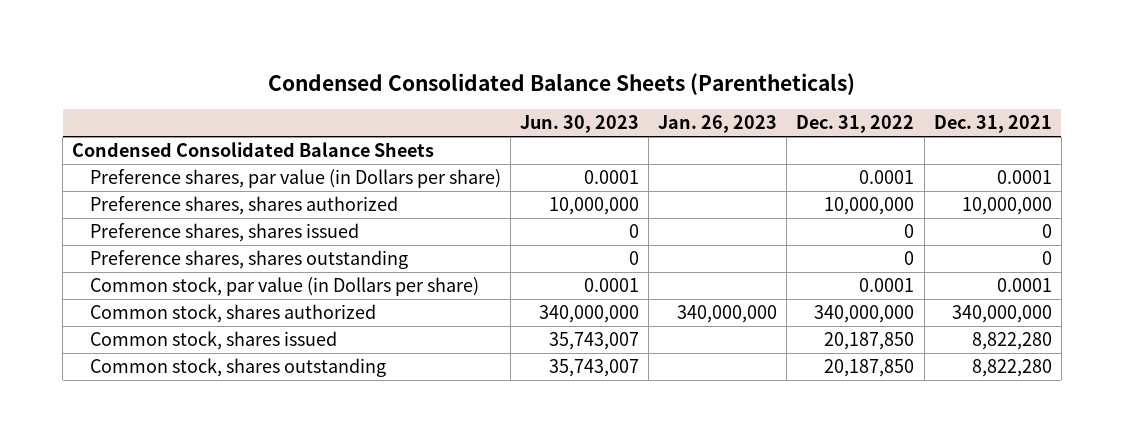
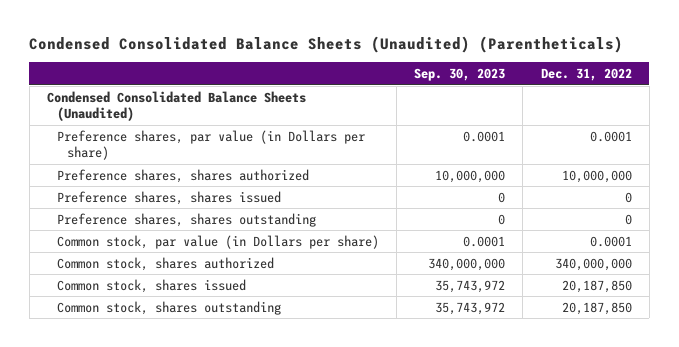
[268,72,856,95] Condensed Consolidated Balance Sheets (Parentheticals) -> [29,36,624,54] Condensed Consolidated Balance Sheets (Unaudited) (Parentheticals)
[519,115,639,134] Jun. 30, 2023 -> none
[658,115,778,134] Jan. 26, 2023 -> none
[933,115,1052,134] Dec. 31, 2021 -> none
none -> [414,67,506,81] Sep. 30, 2023
[72,142,435,158] Condensed Consolidated Balance Sheets -> [46,90,306,122] Condensed Consolidated Balance Sheets (Unaudited)

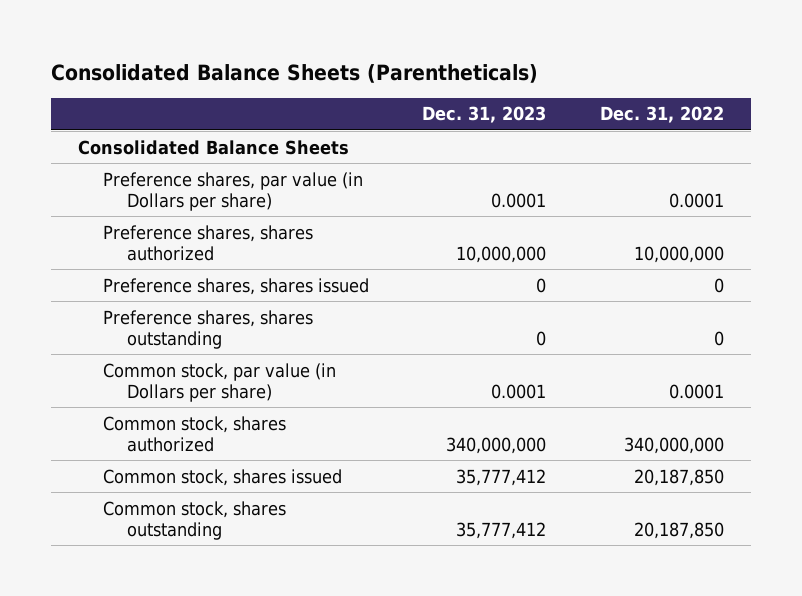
[29,36,624,54] Condensed Consolidated Balance Sheets (Unaudited) (Parentheticals) -> [51,63,539,83] Consolidated Balance Sheets (Parentheticals)
[414,67,506,81] Sep. 30, 2023 -> none
none -> [422,106,547,124] Dec. 31, 2023
[46,90,306,122] Condensed Consolidated Balance Sheets (Unaudited) -> [78,139,350,155] Consolidated Balance Sheets

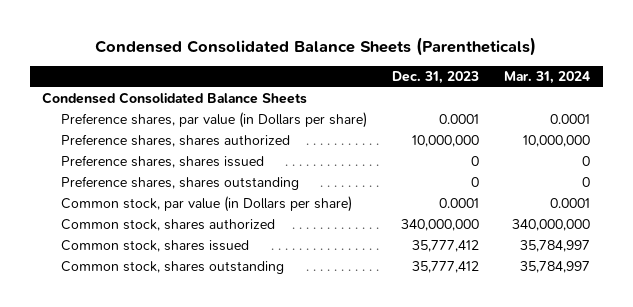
[51,63,539,83] Consolidated Balance Sheets (Parentheticals) -> [95,36,537,56] Condensed Consolidated Balance Sheets (Parentheticals)
[600,106,725,124] Dec. 31, 2022 -> none
none -> [504,71,591,85] Mar. 31, 2024
[78,139,350,155] Consolidated Balance Sheets -> [42,92,308,105] Condensed Consolidated Balance Sheets

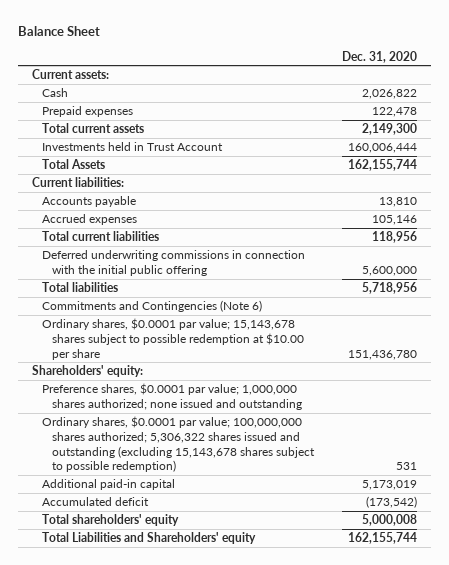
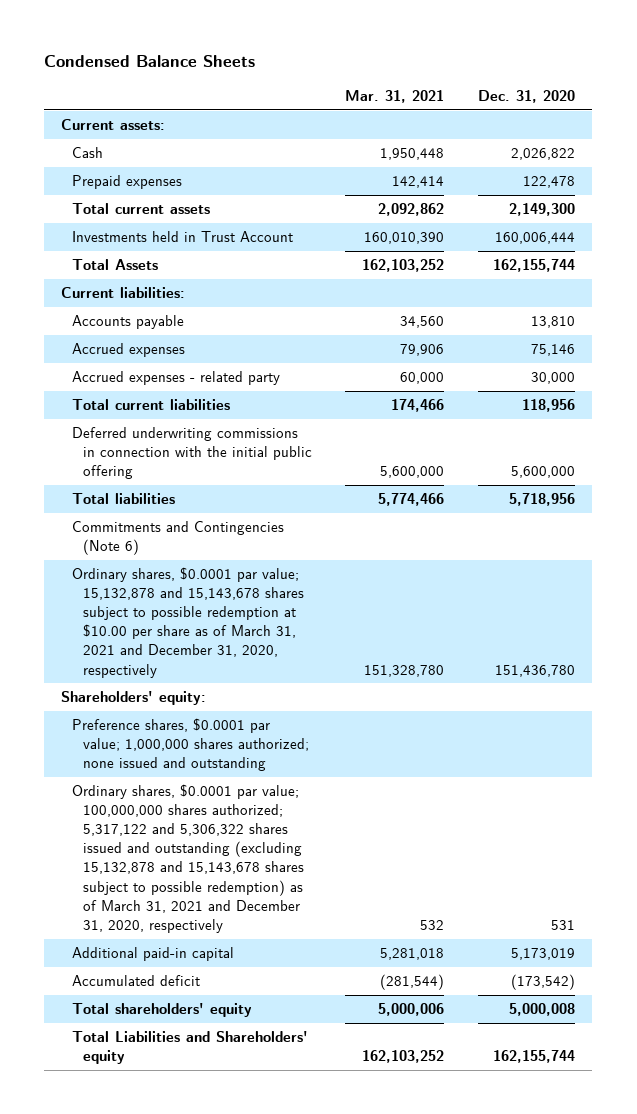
[18,26,101,37] Balance Sheet -> [44,55,256,68] Condensed Balance Sheets
none -> [345,90,445,104] Mar. 31, 2021
[371,215,417,226] 105,146 -> [531,344,576,357] 75,146
none -> [71,371,280,386] Accrued expenses - related party
[42,318,305,360] Ordinary shares, $0.0001 par value; 15,143,678 shares subject to possible redemption at $10.00 per share -> [71,567,304,678] Ordinary shares, $0.0001 par value; 15,132,878 and 15,143,678 shares subject to possible redemption at $10.00 per share as of March 31, 2021 and December 31, 2020, respectively
[42,416,316,473] Ordinary shares, $0.0001 par value; 100,000,000 shares authorized; 5,306,322 shares issued and outstanding (excluding 15,143,678 shares subject to possible redemption) -> [71,784,304,933] Ordinary shares, $0.0001 par value; 100,000,000 shares authorized; 5,317,122 and 5,306,322 shares issued and outstanding (excluding 15,132,878 and 15,143,678 shares subject to possible redemption) as of March 31, 2021 and December 31, 2020, respectively

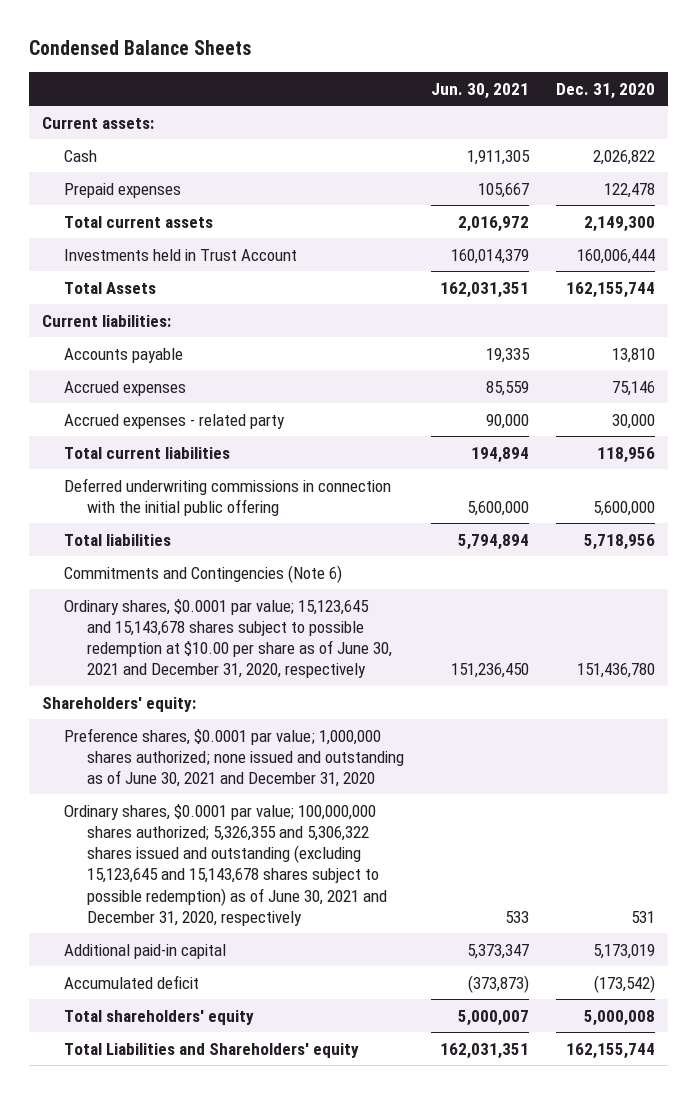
[345,90,445,104] Mar. 31, 2021 -> none
none -> [430,82,529,99] Jun. 30, 2021
[71,567,304,678] Ordinary shares, $0.0001 par value; 15,132,878 and 15,143,678 shares subject to possible redemption at $10.00 per share as of March 31, 2021 and December 31, 2020, respectively -> [64,598,392,679] Ordinary shares, $0.0001 par value; 15,123,645 and 15,143,678 shares subject to possible redemption at $10.00 per share as of June 30, 2021 and December 31, 2020, respectively
[71,718,309,772] Preference shares, $0.0001 par value; 1,000,000 shares authorized; none issued and outstanding -> [64,727,404,788] Preference shares, $0.0001 par value; 1,000,000 shares authorized; none issued and outstanding as of June 30, 2021 and December 31, 2020
[71,784,304,933] Ordinary shares, $0.0001 par value; 100,000,000 shares authorized; 5,317,122 and 5,306,322 shares issued and outstanding (excluding 15,132,878 and 15,143,678 shares subject to possible redemption) as of March 31, 2021 and December 31, 2020, respectively -> [64,803,387,926] Ordinary shares, $0.0001 par value; 100,000,000 shares authorized; 5,326,355 and 5,306,322 shares issued and outstanding (excluding 15,123,645 and 15,143,678 shares subject to possible redemption) as of June 30, 2021 and December 31, 2020, respectively

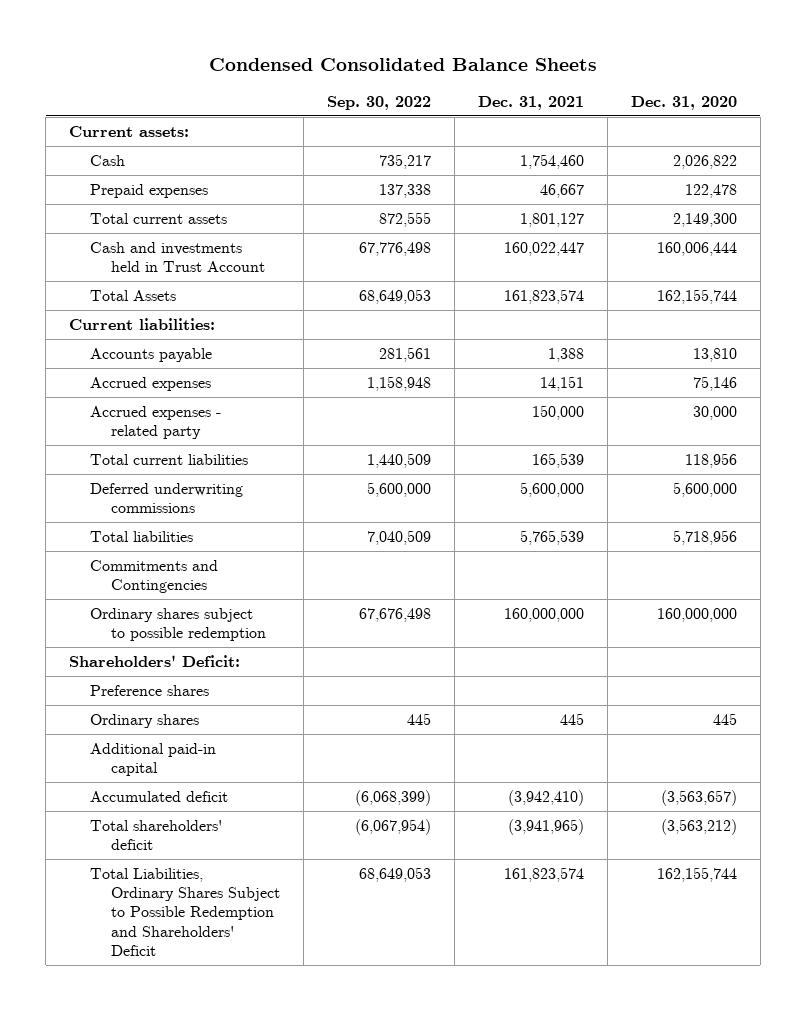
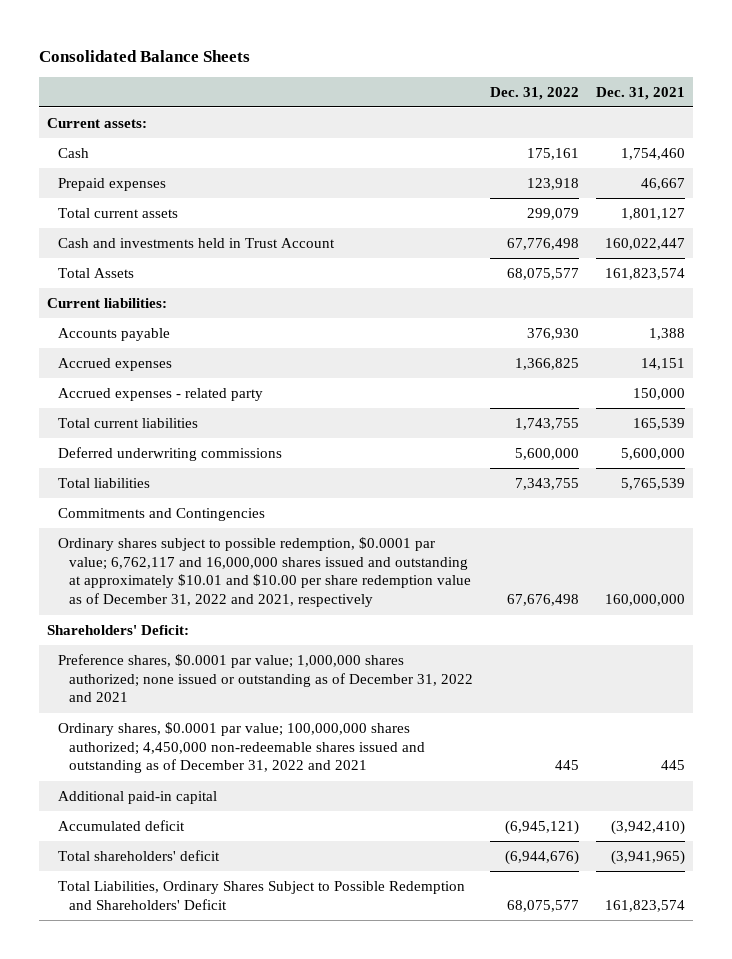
[208,57,597,71] Condensed Consolidated Balance Sheets -> [38,49,250,62] Consolidated Balance Sheets
[327,95,432,110] Sep. 30, 2022 -> none
[630,95,737,110] Dec. 31, 2020 -> none
none -> [489,86,579,100] Dec. 31, 2022
[90,608,267,642] Ordinary shares subject to possible redemption -> [58,536,472,608] Ordinary shares subject to possible redemption, $0.0001 par value; 6,762,117 and 16,000,000 shares issued and outstanding at approximately $10.01 and $10.00 per share redemption value as of December 31, 2022 and 2021, respectively
[90,685,210,697] Preference shares -> [58,653,474,703] Preference shares, $0.0001 par value; 1,000,000 shares authorized; none issued or outstanding as of December 31, 2022 and 2021
[90,714,200,729] Ordinary shares -> [58,721,426,774] Ordinary shares, $0.0001 par value; 100,000,000 shares authorized; 4,450,000 non-redeemable shares issued and outstanding as of December 31, 2022 and 2021

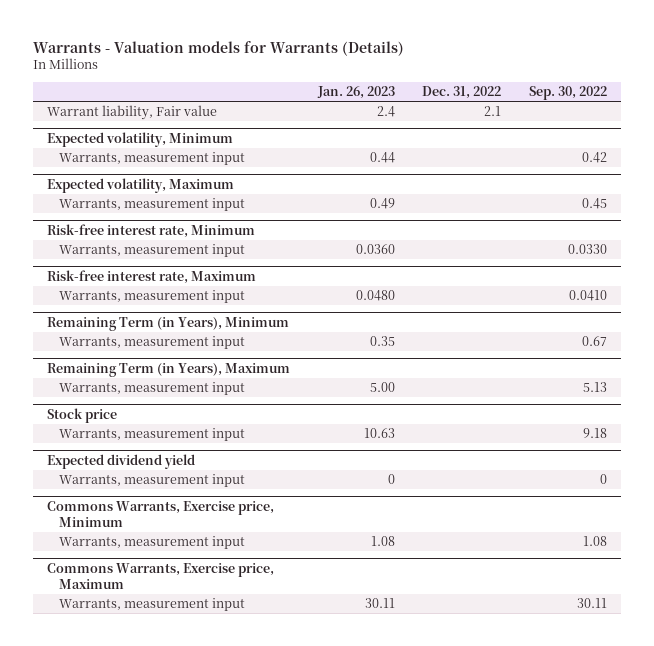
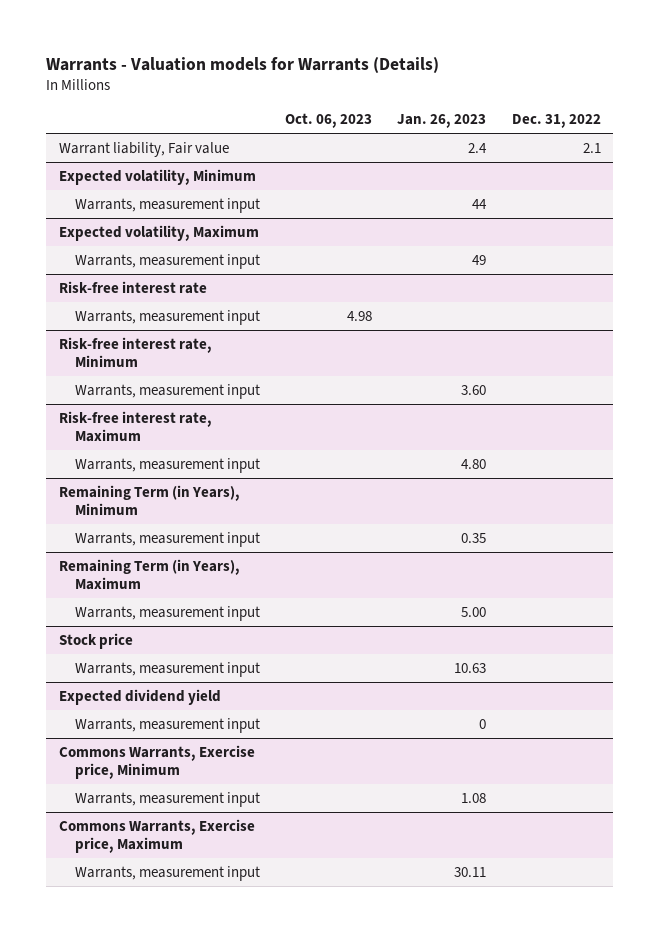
[528,86,607,101] Sep. 30, 2022 -> none
none -> [284,113,372,129] Oct. 06, 2023
[369,152,395,164] 0.44 -> [472,198,488,209] 44
[369,198,395,210] 0.49 -> [472,254,487,265] 49
none -> [58,280,207,294] Risk-free interest rate
none -> [74,309,260,325] Warrants, measurement input
[355,244,395,255] 0.0360 -> [461,384,487,395] 3.60
[355,290,395,302] 0.0480 -> [461,458,487,469] 4.80

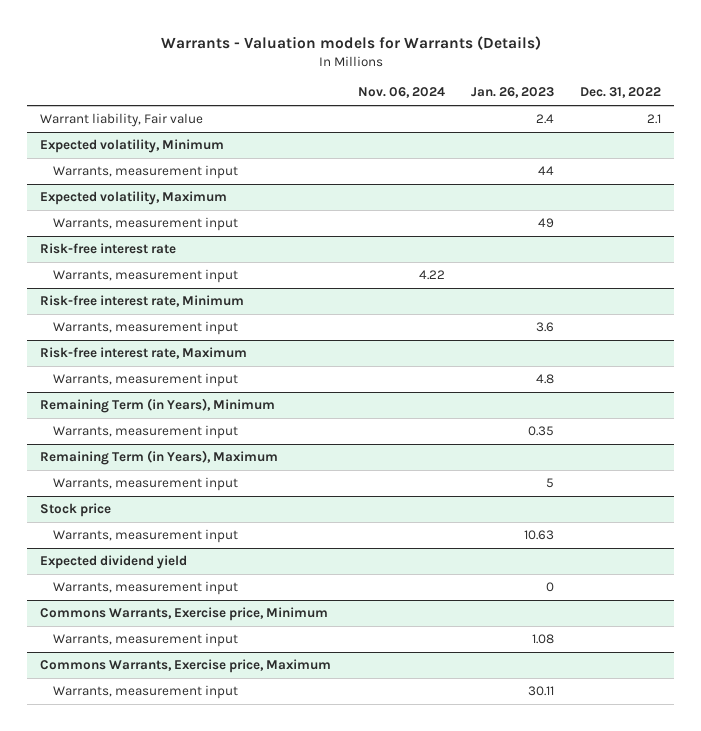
[284,113,372,129] Oct. 06, 2023 -> none
none -> [357,87,445,99] Nov. 06, 2024
[461,384,487,395] 3.60 -> [535,322,554,333] 3.6
[461,458,487,469] 4.80 -> [535,374,554,385] 4.8
[461,606,487,617] 5.00 -> [545,478,554,489] 5

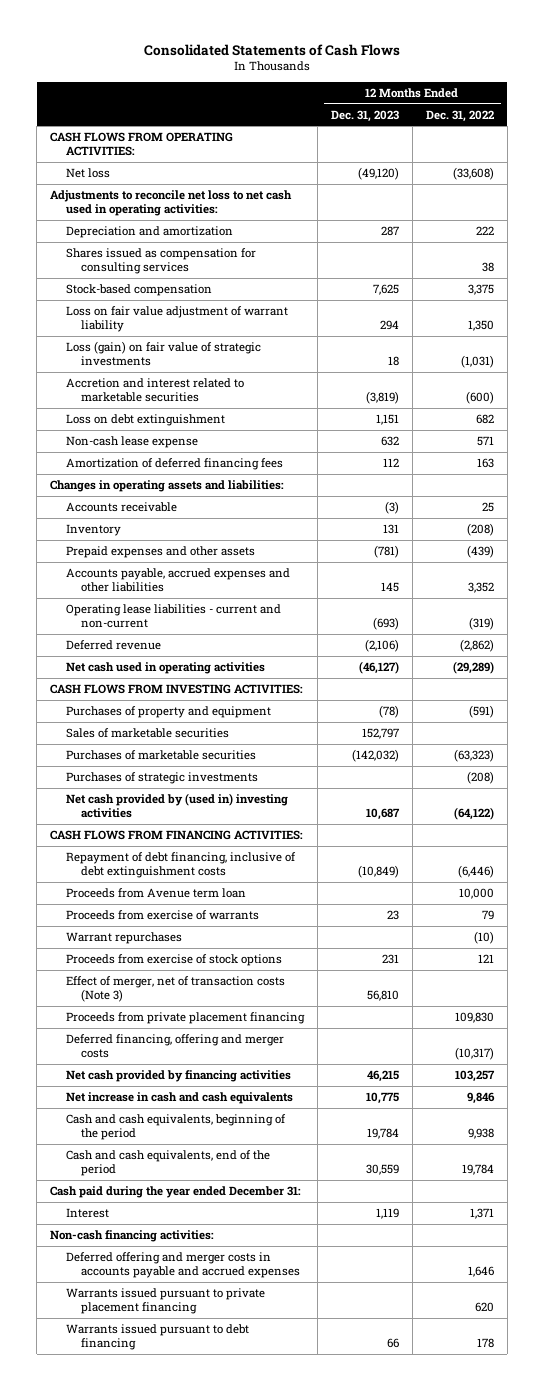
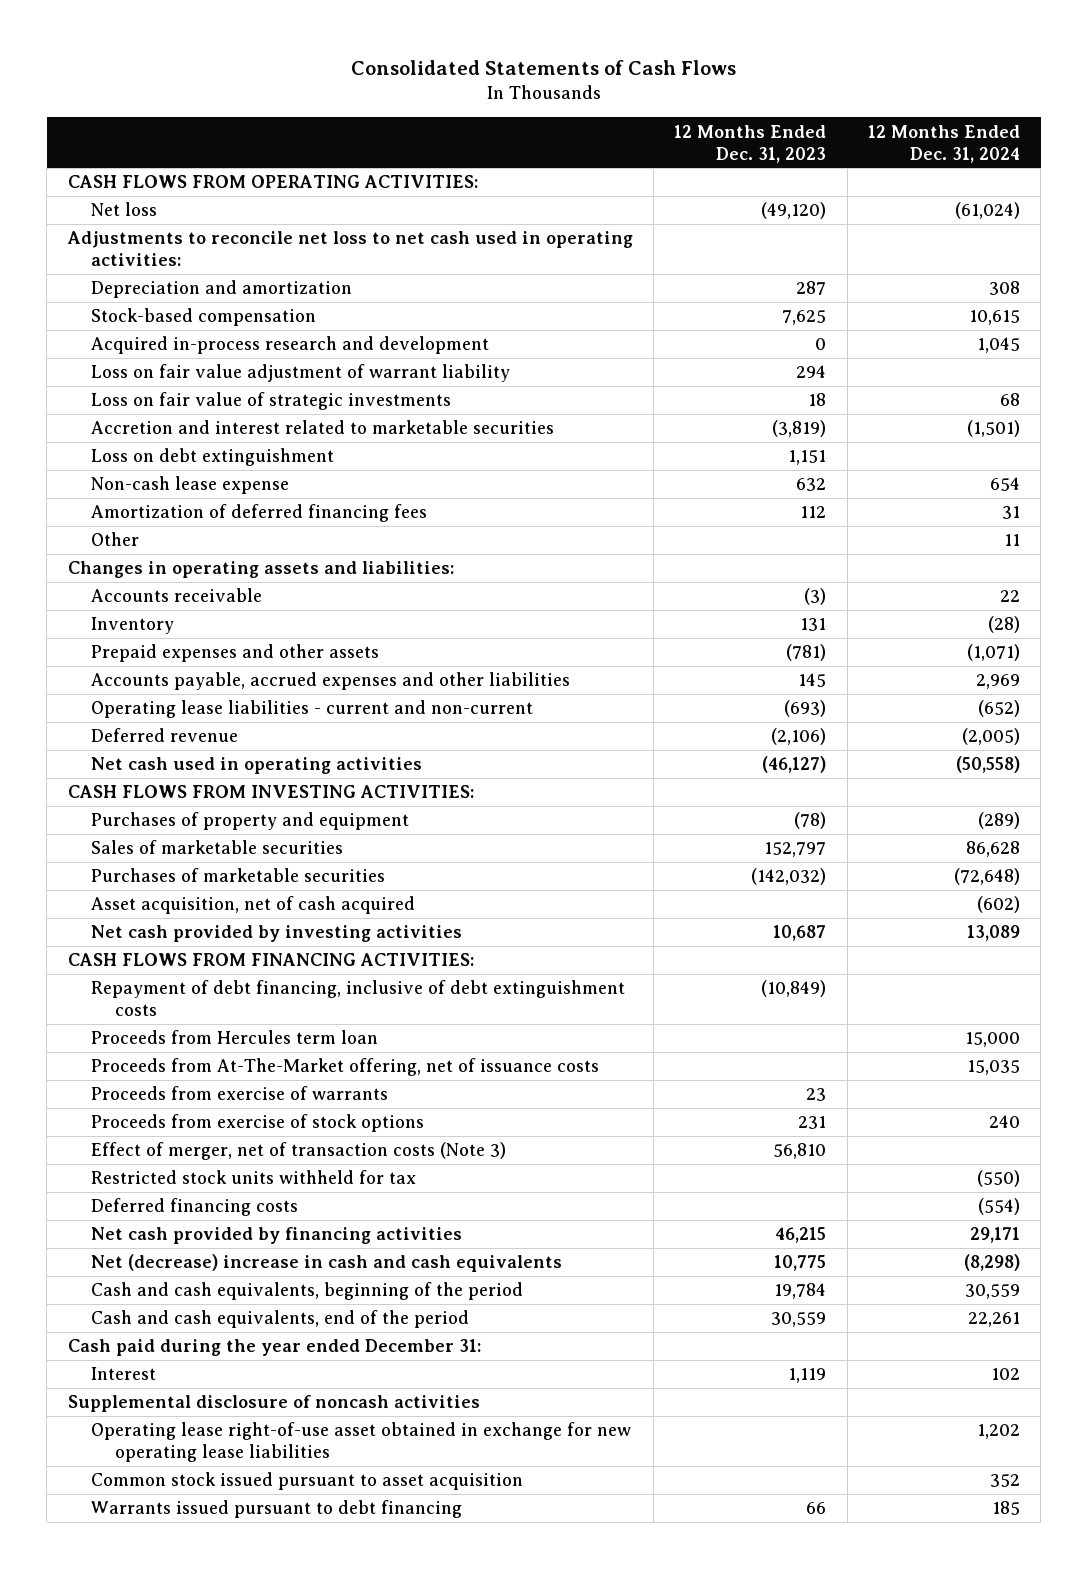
[425,109,494,122] Dec. 31, 2022 -> none
none -> [867,124,1020,163] 12 Months Ended Dec. 31, 2024
[65,248,256,275] Shares issued as compensation for consulting services -> none
none -> [91,336,490,355] Acquired in-process research and development
[65,341,261,367] Loss (gain) on fair value of strategic investments -> [91,392,452,411] Loss on fair value of strategic investments
none -> [91,532,140,547] Other
[65,772,258,785] Purchases of strategic investments -> none
none -> [91,896,416,915] Asset acquisition, net of cash acquired
[65,793,288,819] Net cash provided by (used in) investing activities -> [91,925,463,943] Net cash provided by investing activities
[65,888,246,899] Proceeds from Avenue term loan -> [91,1030,379,1045] Proceeds from Hercules term loan
none -> [91,1058,600,1077] Proceeds from At-The-Market offering, net of issuance costs
[65,932,182,945] Warrant repurchases -> none
[65,1012,305,1025] Proceeds from private placement financing -> none
none -> [91,1170,417,1185] Restricted stock units withheld for tax
[65,1034,284,1059] Deferred financing, offering and merger costs -> [91,1198,299,1217] Deferred financing costs
[65,1092,293,1105] Net increase in cash and cash equivalents -> [91,1254,563,1273] Net (decrease) increase in cash and cash equivalents
[65,1252,300,1279] Deferred offering and merger costs in accounts payable and accrued expenses -> none
[65,1288,265,1315] Warrants issued pursuant to private placement financing -> none
[50,1230,215,1243] Non-cash financing activities: -> [67,1395,480,1413] Supplemental disclosure of noncash activities
none -> [91,1422,632,1463] Operating lease right-of-use asset obtained in exchange for new operating lease liabilities
none -> [91,1472,524,1491] Common stock issued pursuant to asset acquisition

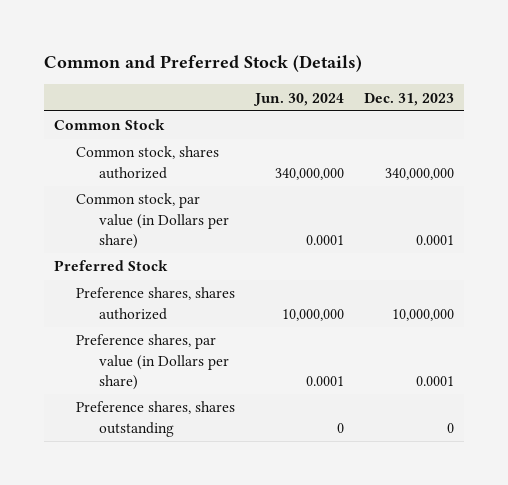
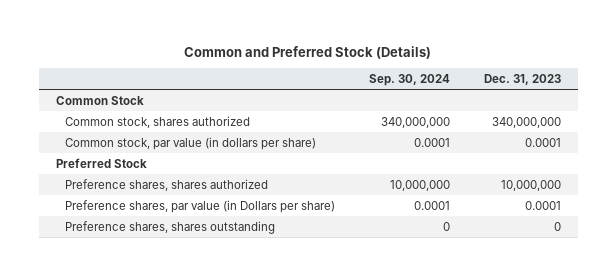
[253,92,345,106] Jun. 30, 2024 -> none
none -> [369,73,451,86] Sep. 30, 2024
[76,193,229,249] Common stock, par value (in Dollars per share) -> [65,136,317,150] Common stock, par value (in dollars per share)

